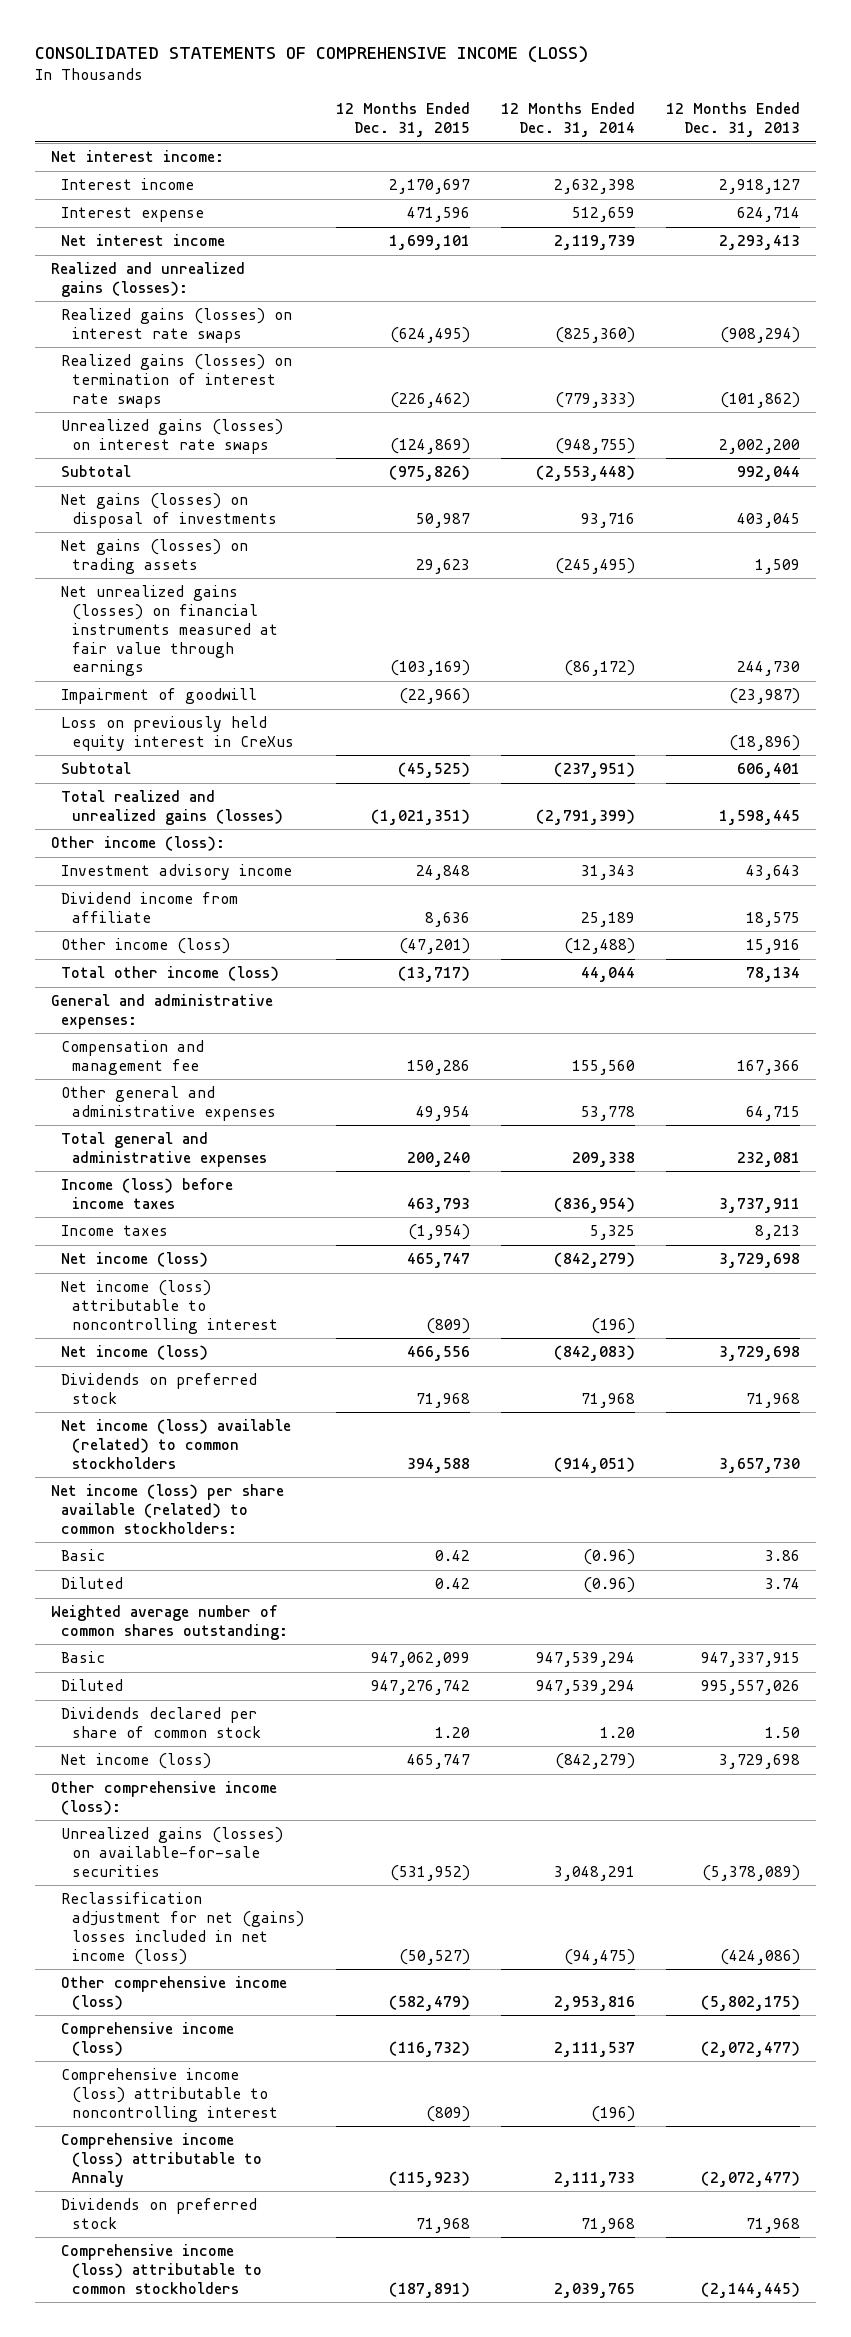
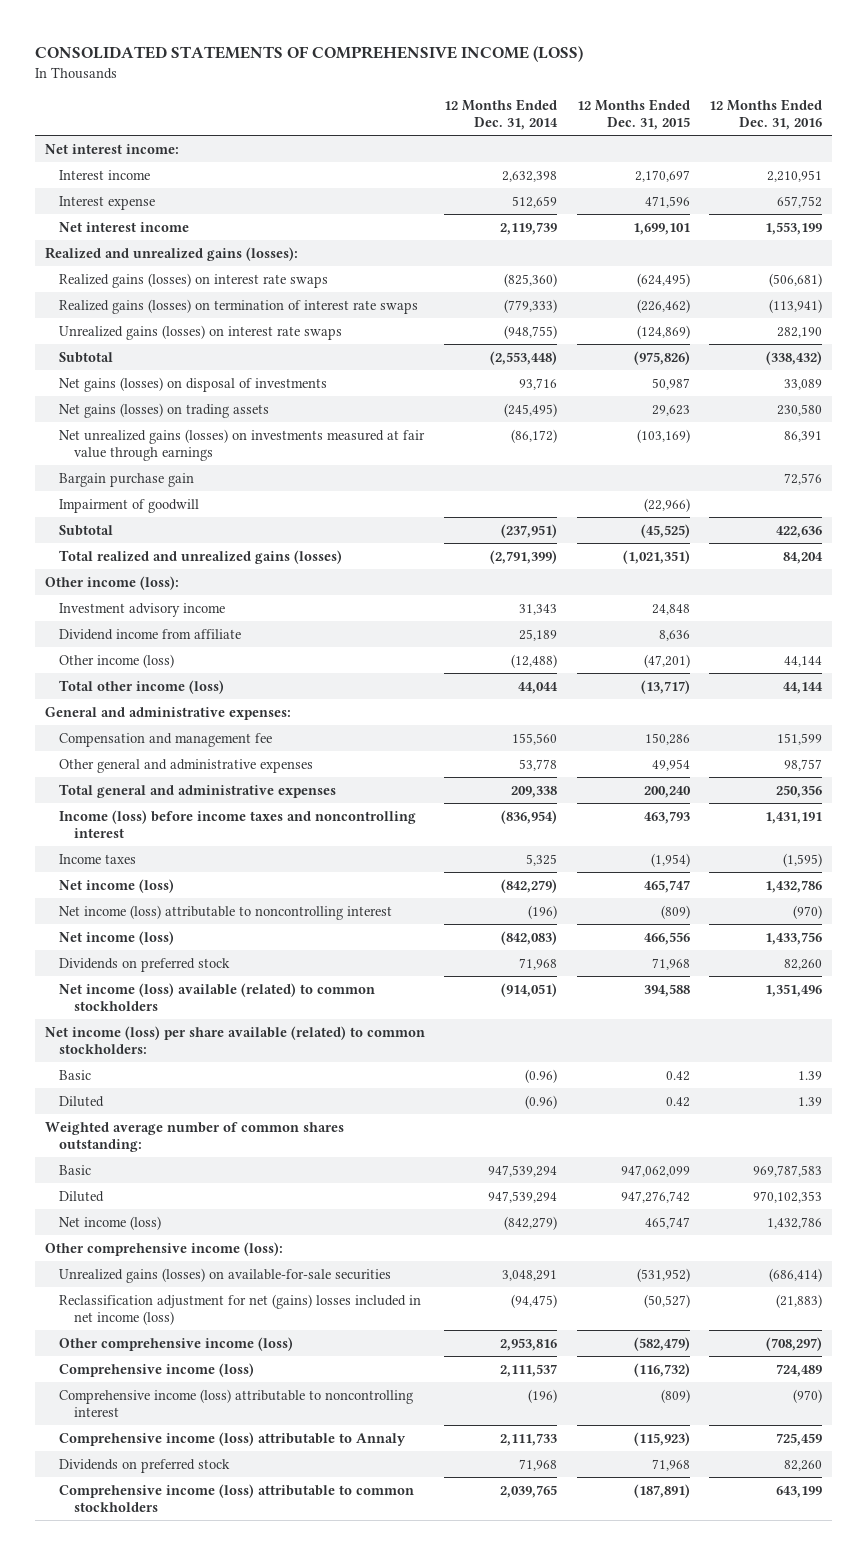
[666,102,801,138] 12 Months Ended Dec. 31, 2013 -> none
none -> [709,98,823,131] 12 Months Ended Dec. 31, 2016
[61,585,279,677] Net unrealized gains (losses) on financial instruments measured at fair value through earnings -> [59,428,426,462] Net unrealized gains (losses) on investments measured at fair value through earnings
none -> [59,472,195,487] Bargain purchase gain
[61,716,295,751] Loss on previously held equity interest in CreXus -> none
[61,1178,234,1209] Income (loss) before income taxes -> [59,809,417,839] Income (loss) before income taxes and noncontrolling interest
[61,1707,262,1738] Dividends declared per share of common stock -> none

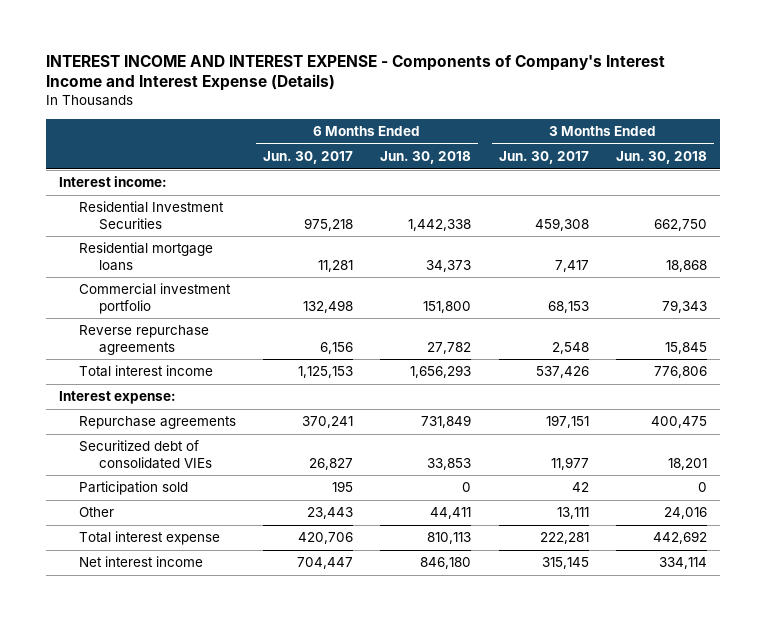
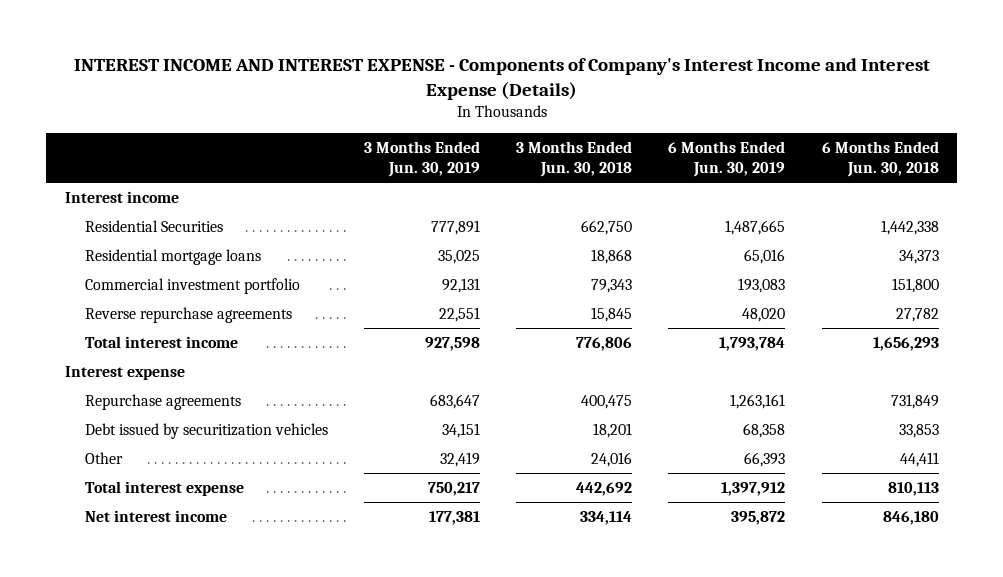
[263,151,354,165] Jun. 30, 2017 -> none
[498,151,589,165] Jun. 30, 2017 -> none
none -> [363,141,480,178] 3 Months Ended Jun. 30, 2019
none -> [668,141,786,178] 6 Months Ended Jun. 30, 2019
[59,176,168,188] Interest income: -> [64,190,179,203] Interest income
[79,201,225,230] Residential Investment Securities -> [84,219,223,232] Residential Securities
[59,391,177,405] Interest expense: -> [64,365,185,380] Interest expense
[79,481,189,496] Participation sold -> none
[79,440,212,469] Securitized debt of consolidated VIEs -> [84,422,328,439] Debt issued by securitization vehicles

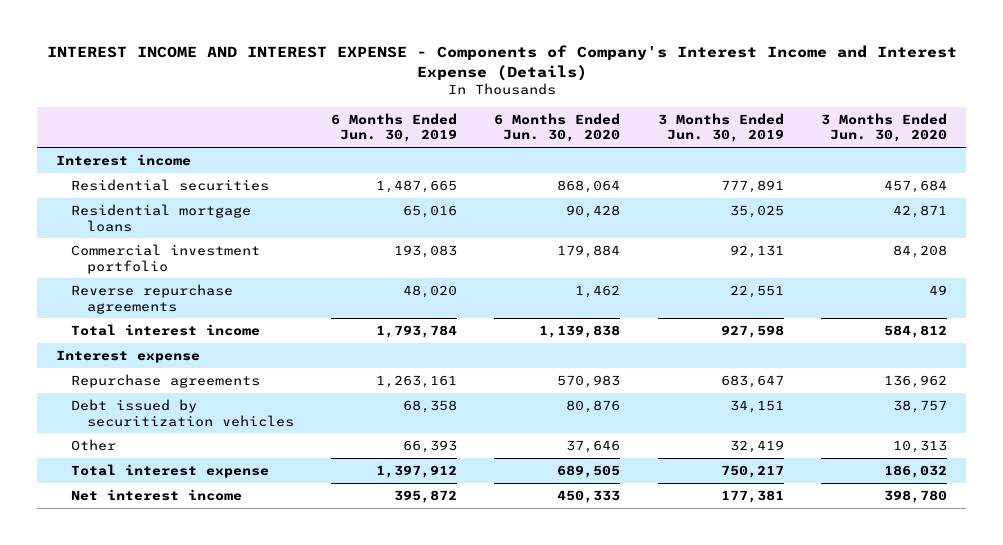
[516,141,633,178] 3 Months Ended Jun. 30, 2018 -> none
[821,141,939,178] 6 Months Ended Jun. 30, 2018 -> none
none -> [494,112,621,143] 6 Months Ended Jun. 30, 2020
none -> [821,112,948,143] 3 Months Ended Jun. 30, 2020
[84,219,223,232] Residential Securities -> [71,178,270,191] Residential securities

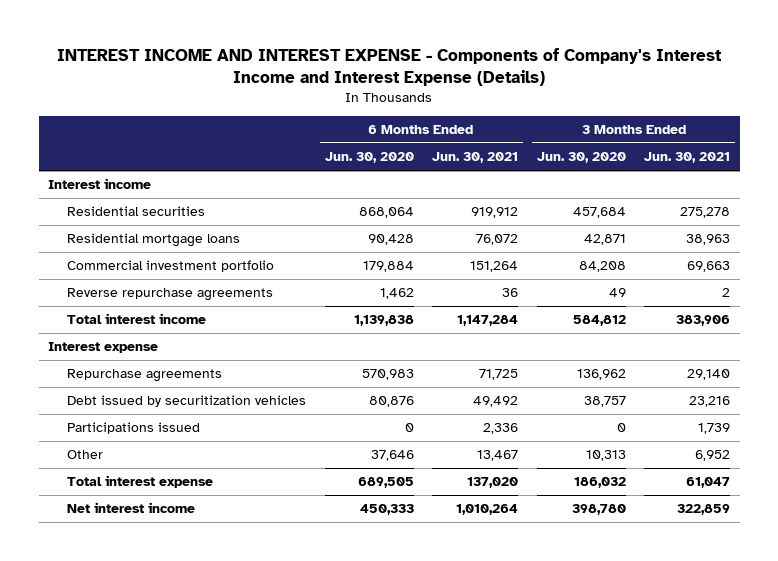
[330,112,457,143] 6 Months Ended Jun. 30, 2019 -> none
[657,112,784,143] 3 Months Ended Jun. 30, 2019 -> none
none -> [432,152,519,164] Jun. 30, 2021
none -> [644,152,731,164] Jun. 30, 2021
none -> [67,422,201,435] Participations issued

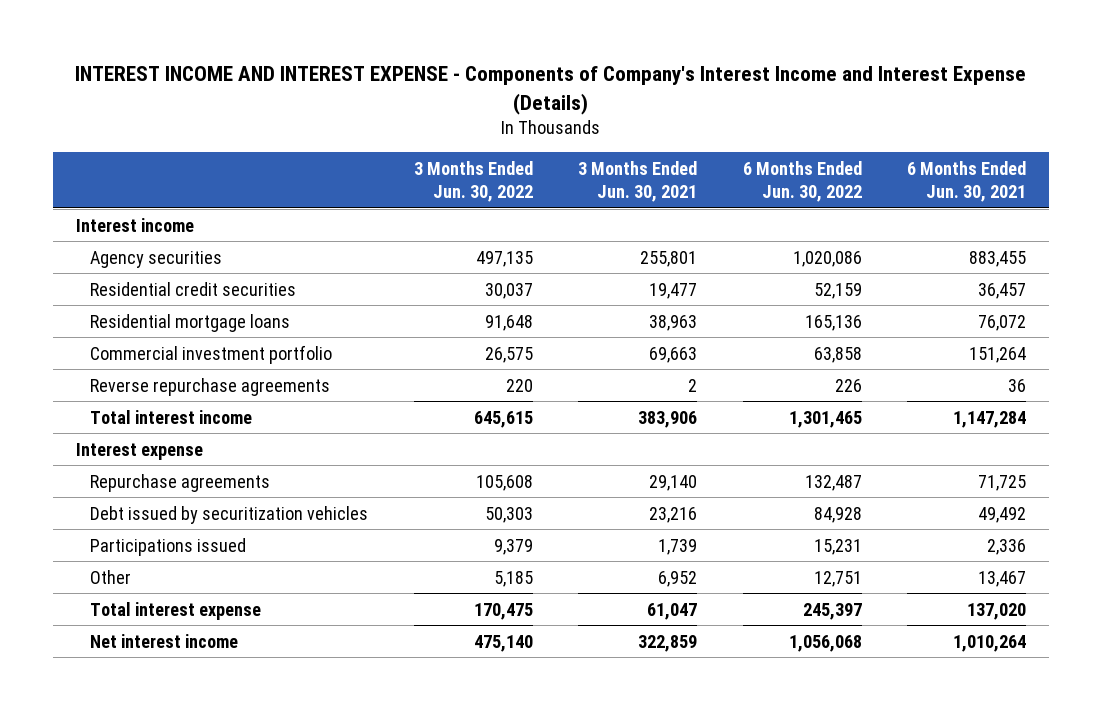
[324,152,414,164] Jun. 30, 2020 -> none
[536,152,626,164] Jun. 30, 2020 -> none
none -> [413,160,533,202] 3 Months Ended Jun. 30, 2022
none -> [742,160,862,202] 6 Months Ended Jun. 30, 2022
none -> [89,250,222,268] Agency securities
[67,206,206,217] Residential securities -> [89,281,296,296] Residential credit securities
[471,207,519,219] 919,912 -> [978,282,1027,299] 36,457
[680,207,731,219] 275,278 -> [649,282,698,299] 19,477

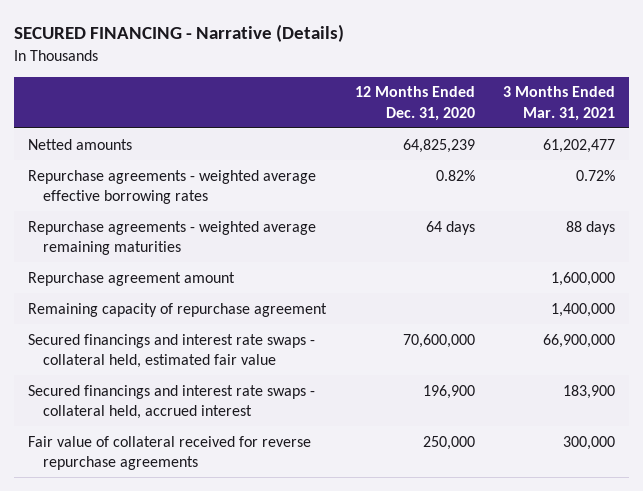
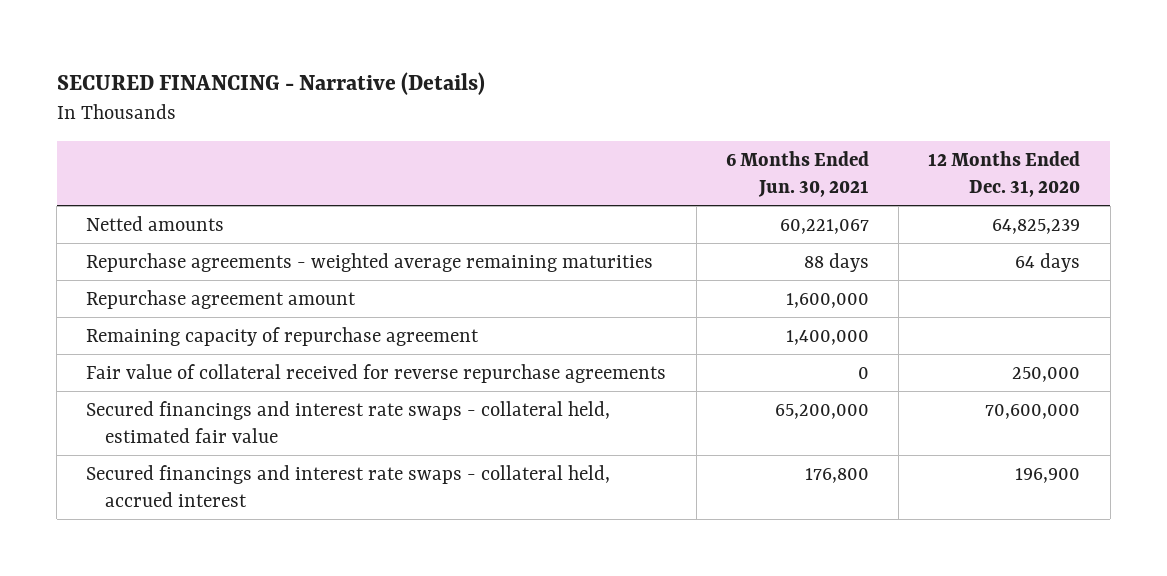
[502,86,615,121] 3 Months Ended Mar. 31, 2021 -> none
none -> [725,150,869,197] 6 Months Ended Jun. 30, 2021
[28,169,317,205] Repurchase agreements - weighted average effective borrowing rates -> none
[28,435,312,471] Fair value of collateral received for reverse repurchase agreements -> [86,363,667,383] Fair value of collateral received for reverse repurchase agreements

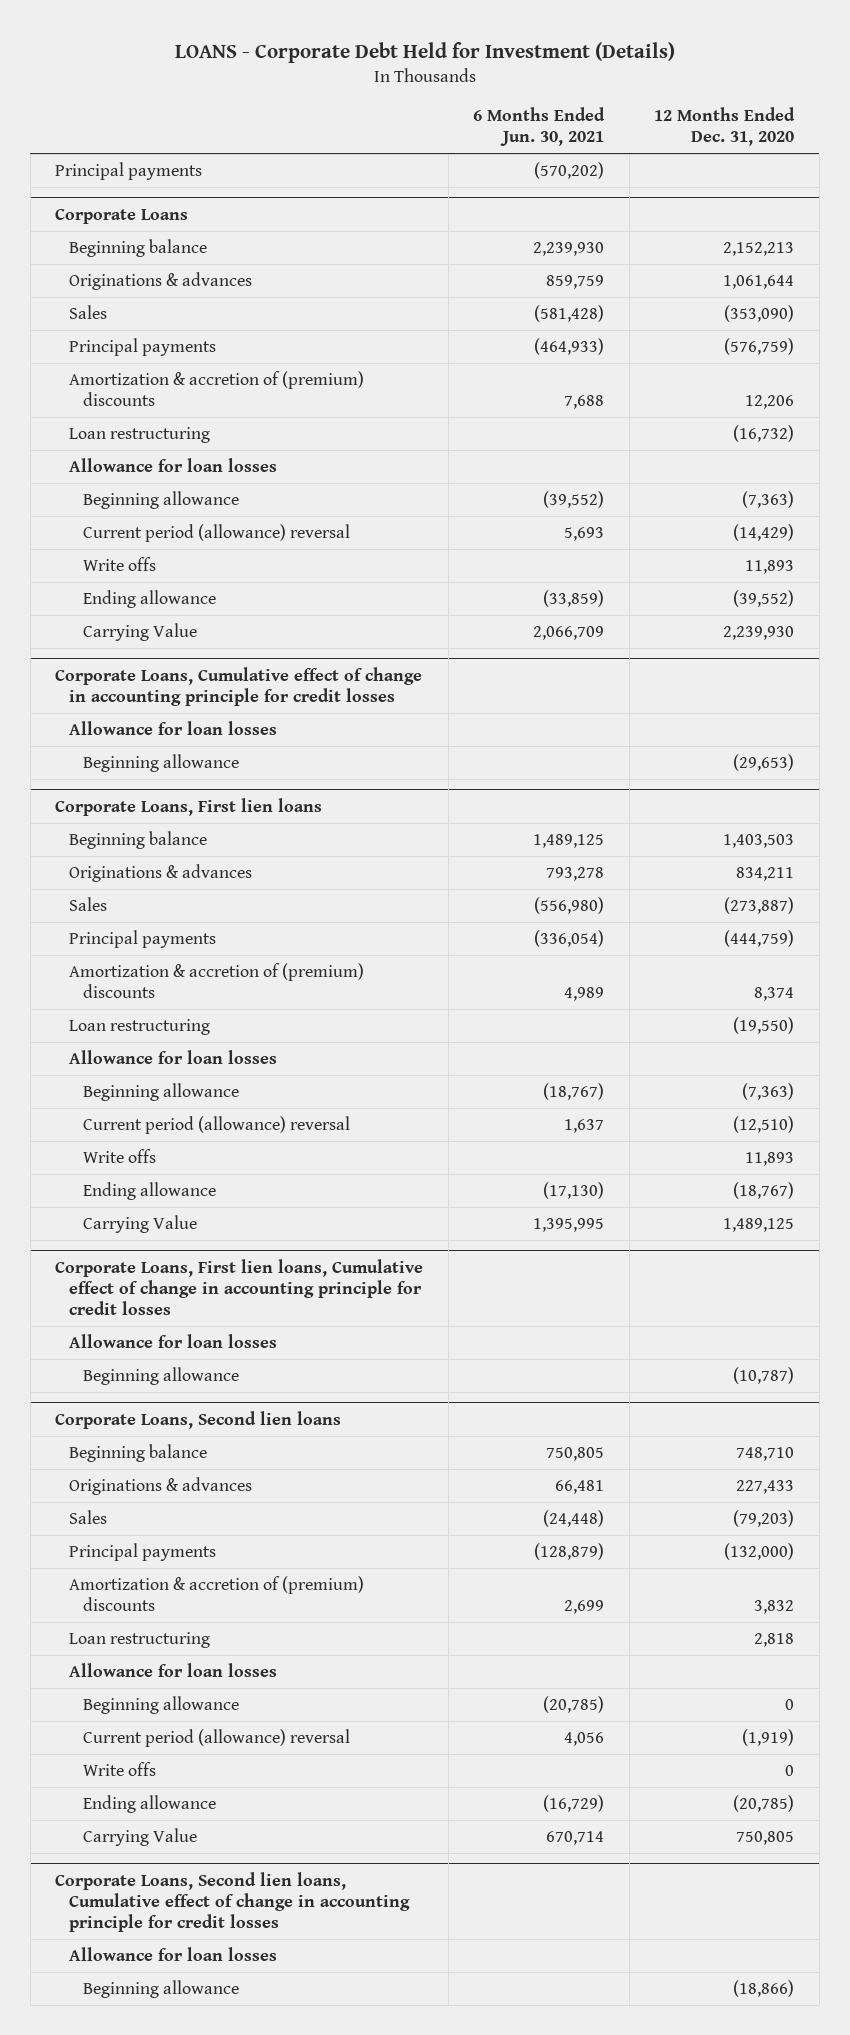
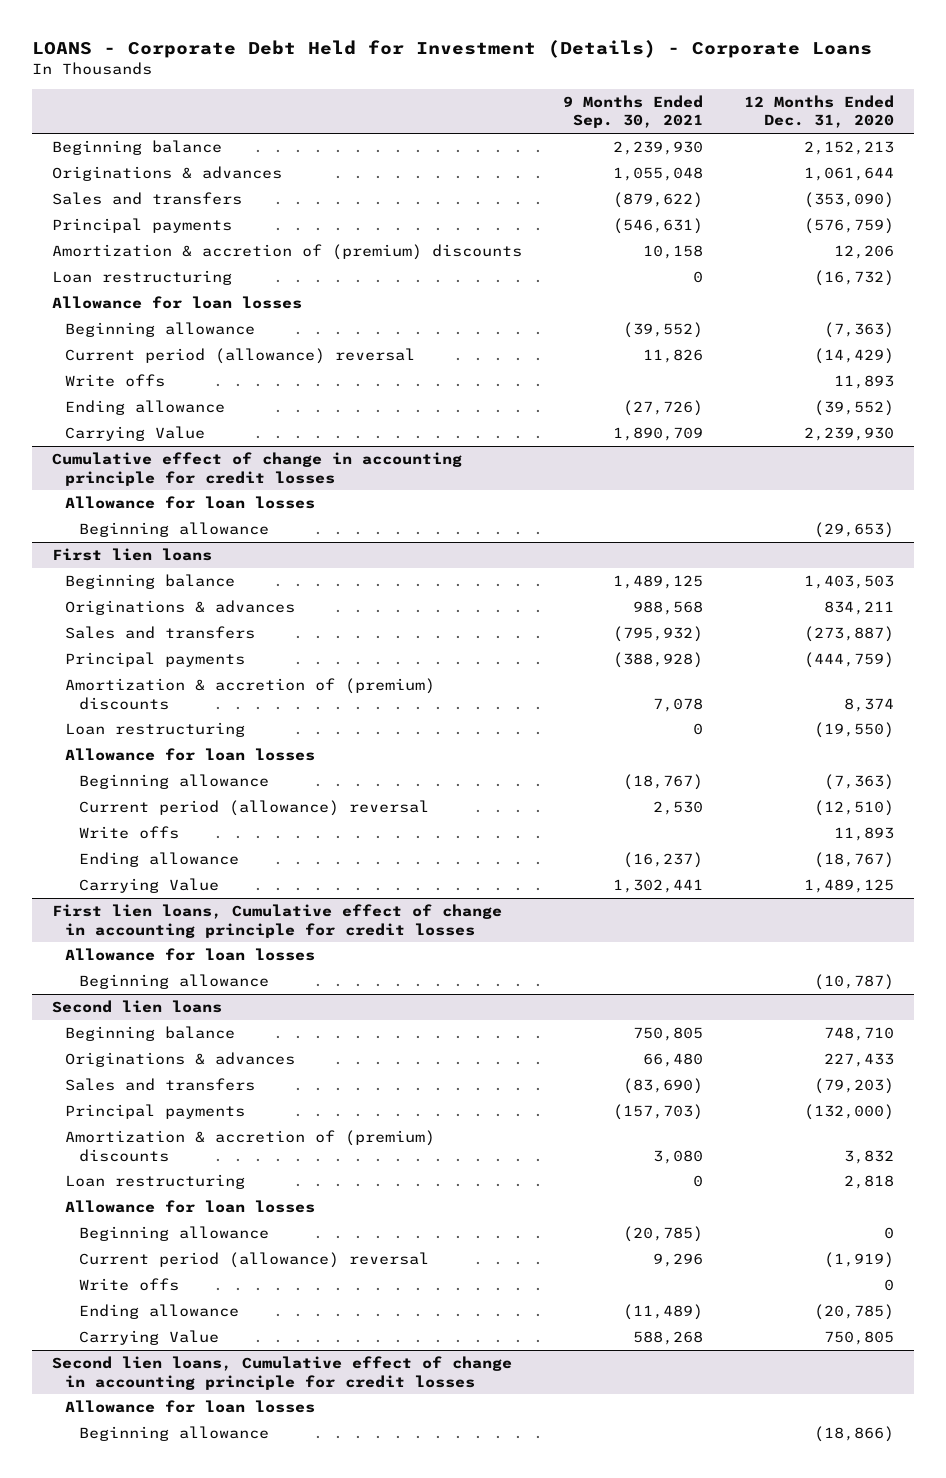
[174,41,675,63] LOANS - Corporate Debt Held for Investment (Details) -> [31,40,872,59] LOANS - Corporate Debt Held for Investment (Details) - Corporate Loans
[473,107,606,147] 6 Months Ended Jun. 30, 2021 -> none
none -> [562,94,703,129] 9 Months Ended Sep. 30, 2021
[55,161,203,180] Principal payments -> none
[55,208,189,224] Corporate Loans -> none
[69,304,108,319] Sales -> [52,192,243,206] Sales and transfers
[55,666,423,706] Corporate Loans, Cumulative effect of change in accounting principle for credit losses -> [52,452,463,486] Cumulative effect of change in accounting principle for credit losses
[55,797,323,816] Corporate Loans, First lien loans -> [52,548,213,562] First lien loans
[69,896,108,911] Sales -> [65,626,256,640] Sales and transfers
[55,1258,424,1316] Corporate Loans, First lien loans, Cumulative effect of change in accounting principle for credit losses -> [52,904,503,938] First lien loans, Cumulative effect of change in accounting principle for credit losses
[55,1410,342,1429] Corporate Loans, Second lien loans -> [52,1000,223,1014] Second lien loans
[69,1509,108,1524] Sales -> [65,1078,256,1092] Sales and transfers
[55,1871,411,1933] Corporate Loans, Second lien loans, Cumulative effect of change in accounting principle for credit losses -> [52,1356,513,1390] Second lien loans, Cumulative effect of change in accounting principle for credit losses

